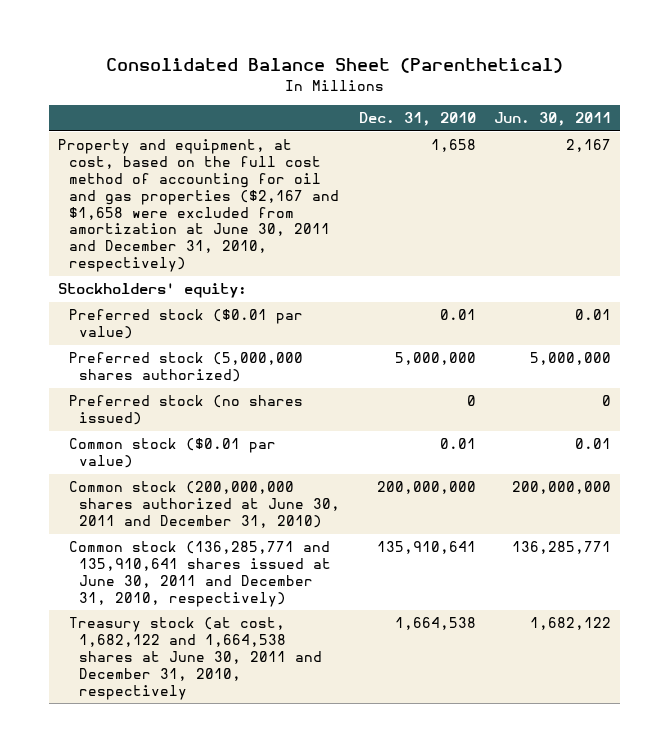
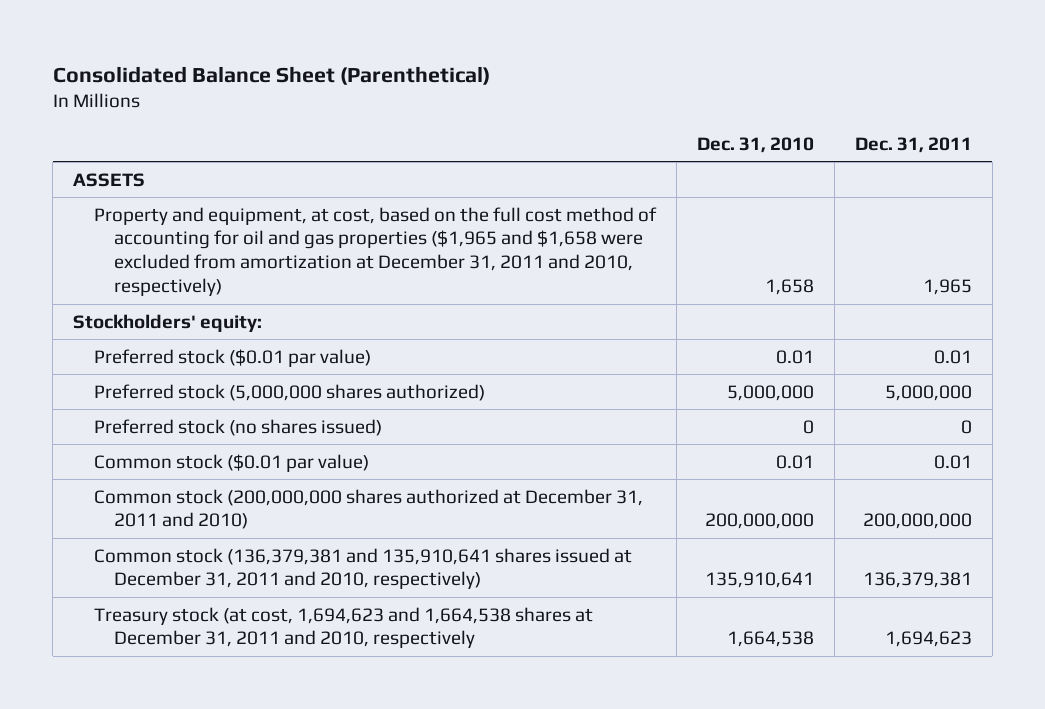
[493,112,611,127] Jun. 30, 2011 -> none
none -> [854,136,972,153] Dec. 31, 2011
none -> [73,172,146,187] ASSETS
[58,139,339,272] Property and equipment, at cost, based on the full cost method of accounting for oil and gas properties ($2,167 and $1,658 were excluded from amortization at June 30, 2011 and December 31, 2010, respectively) -> [93,206,657,297] Property and equipment, at cost, based on the full cost method of accounting for oil and gas properties ($1,965 and $1,658 were excluded from amortization at December 31, 2011 and 2010, respectively)
[68,481,341,528] Common stock (200,000,000 shares authorized at June 30, 2011 and December 31, 2010) -> [93,488,643,530] Common stock (200,000,000 shares authorized at December 31, 2011 and 2010)
[68,541,332,607] Common stock (136,285,771 and 135,910,641 shares issued at June 30, 2011 and December 31, 2010, respectively) -> [93,547,632,590] Common stock (136,379,381 and 135,910,641 shares issued at December 31, 2011 and 2010, respectively)
[68,617,323,700] Treasury stock (at cost, 1,682,122 and 1,664,538 shares at June 30, 2011 and December 31, 2010, respectively -> [93,606,593,649] Treasury stock (at cost, 1,694,623 and 1,664,538 shares at December 31, 2011 and 2010, respectively

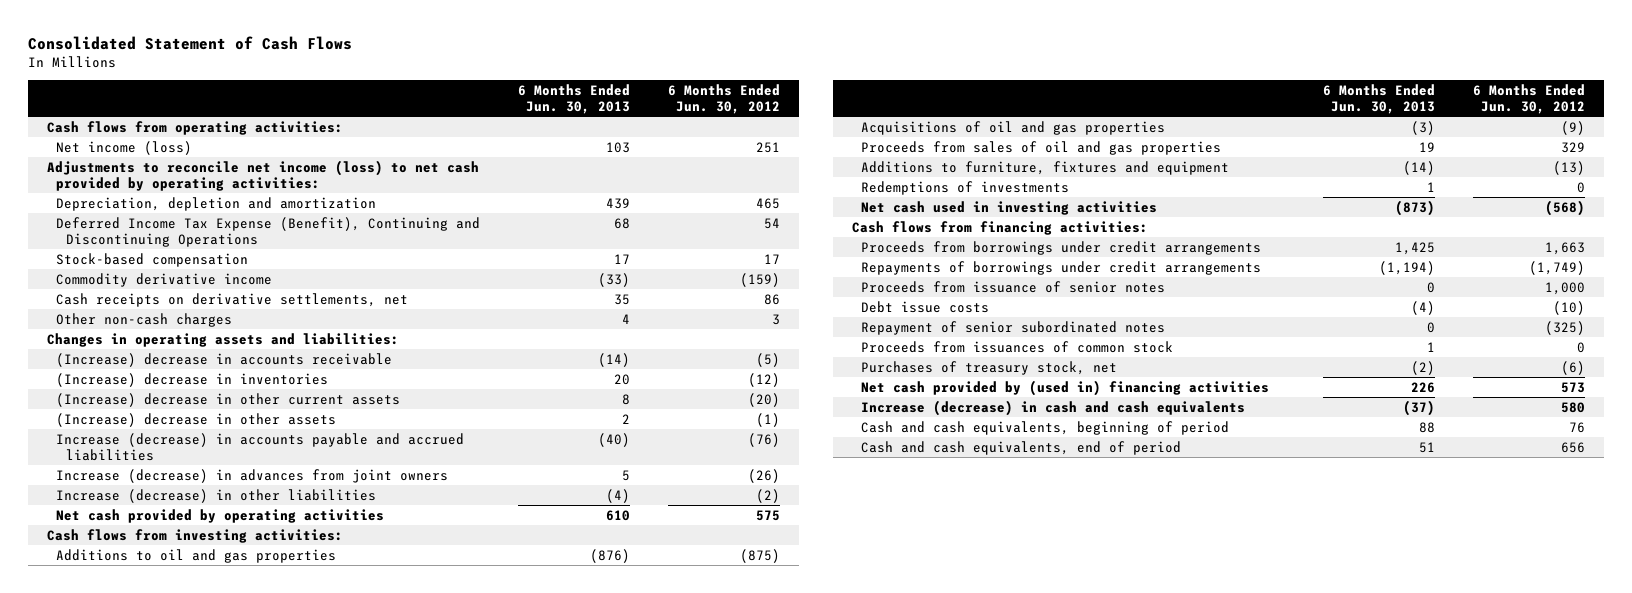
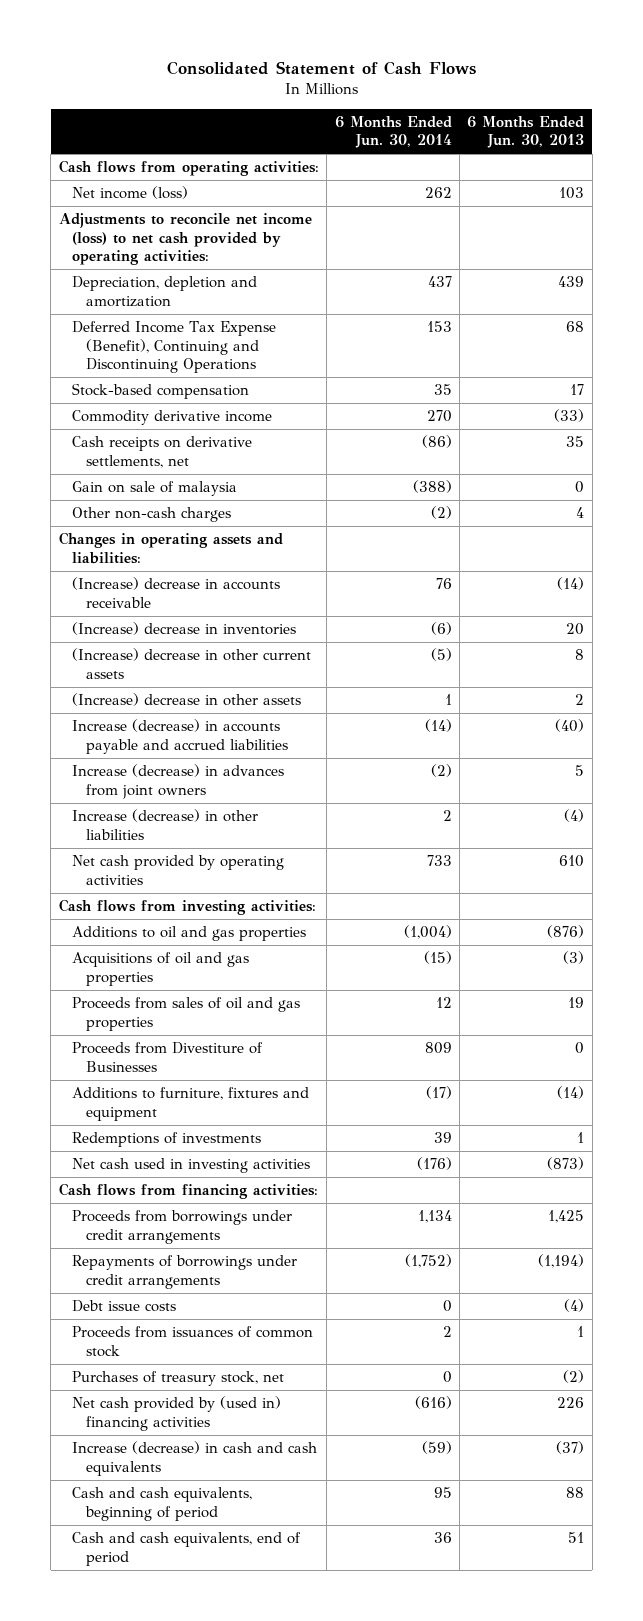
[668,83,781,115] 6 Months Ended Jun. 30, 2012 -> none
none -> [334,115,452,149] 6 Months Ended Jun. 30, 2014
none -> [72,481,238,497] Gain on sale of malaysia
none -> [72,1042,264,1072] Proceeds from Divestiture of Businesses
[861,280,1166,293] Proceeds from issuance of senior notes -> none
[861,320,1166,335] Repayment of senior subordinated notes -> none

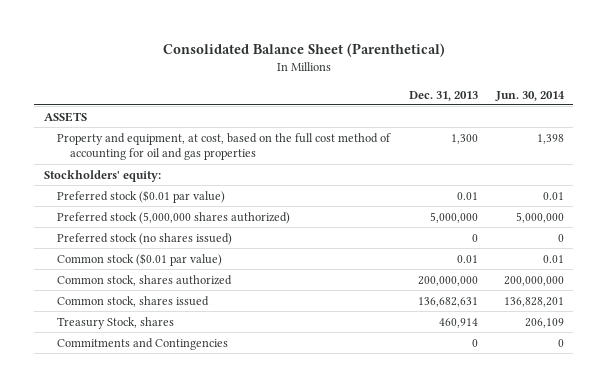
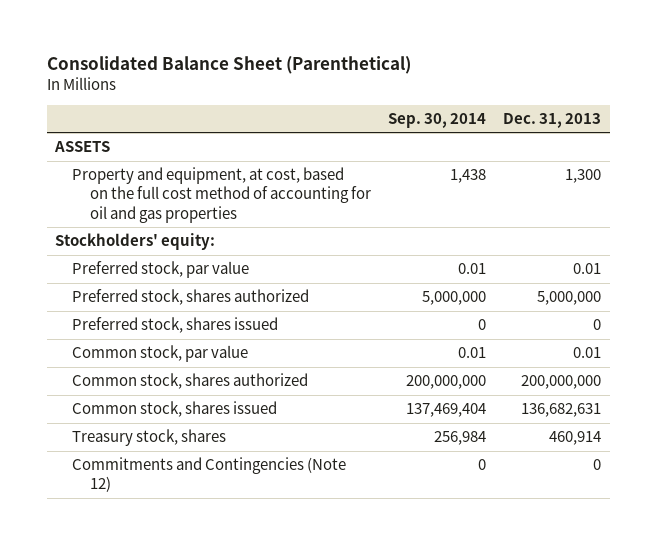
[495,90,566,101] Jun. 30, 2014 -> none
none -> [387,113,486,129] Sep. 30, 2014
[57,189,226,203] Preferred stock ($0.01 par value) -> [72,261,250,279] Preferred stock, par value
[57,211,291,224] Preferred stock (5,000,000 shares authorized) -> [72,289,310,306] Preferred stock, shares authorized
[57,232,233,245] Preferred stock (no shares issued) -> [72,317,279,334] Preferred stock, shares issued
[57,252,223,266] Common stock ($0.01 par value) -> [72,345,249,363] Common stock, par value
[57,316,175,329] Treasury Stock, shares -> [72,429,227,447] Treasury stock, shares
[57,337,229,350] Commitments and Contingencies -> [72,457,347,493] Commitments and Contingencies (Note 12)

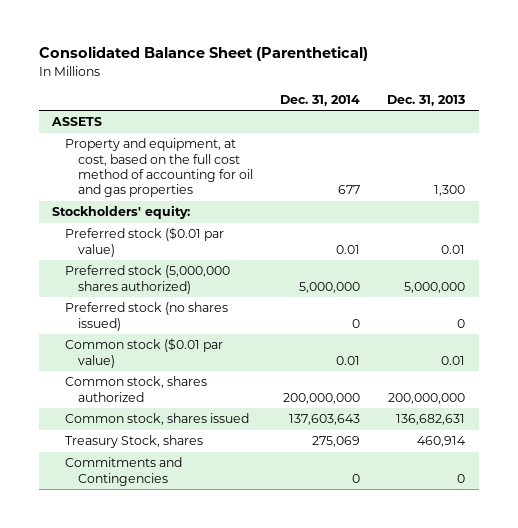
[387,113,486,129] Sep. 30, 2014 -> none
none -> [280,94,361,106] Dec. 31, 2014
[72,261,250,279] Preferred stock, par value -> [65,227,225,257] Preferred stock ($0.01 par value)
[72,289,310,306] Preferred stock, shares authorized -> [65,265,231,294] Preferred stock (5,000,000 shares authorized)
[72,317,279,334] Preferred stock, shares issued -> [65,302,229,331] Preferred stock (no shares issued)
[72,345,249,363] Common stock, par value -> [65,338,224,368] Common stock ($0.01 par value)
[72,429,227,447] Treasury stock, shares -> [65,435,204,449] Treasury Stock, shares
[72,457,347,493] Commitments and Contingencies (Note 12) -> [65,457,183,486] Commitments and Contingencies

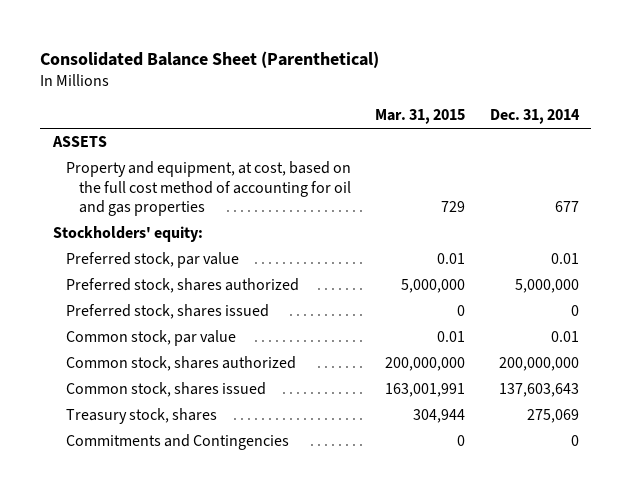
[387,94,466,106] Dec. 31, 2013 -> none
none -> [375,109,466,125] Mar. 31, 2015
[65,227,225,257] Preferred stock ($0.01 par value) -> [65,252,239,269] Preferred stock, par value
[65,265,231,294] Preferred stock (5,000,000 shares authorized) -> [65,278,299,294] Preferred stock, shares authorized
[65,302,229,331] Preferred stock (no shares issued) -> [65,304,269,320] Preferred stock, shares issued
[65,338,224,368] Common stock ($0.01 par value) -> [65,330,236,347] Common stock, par value
[65,435,204,449] Treasury Stock, shares -> [65,408,217,425] Treasury stock, shares

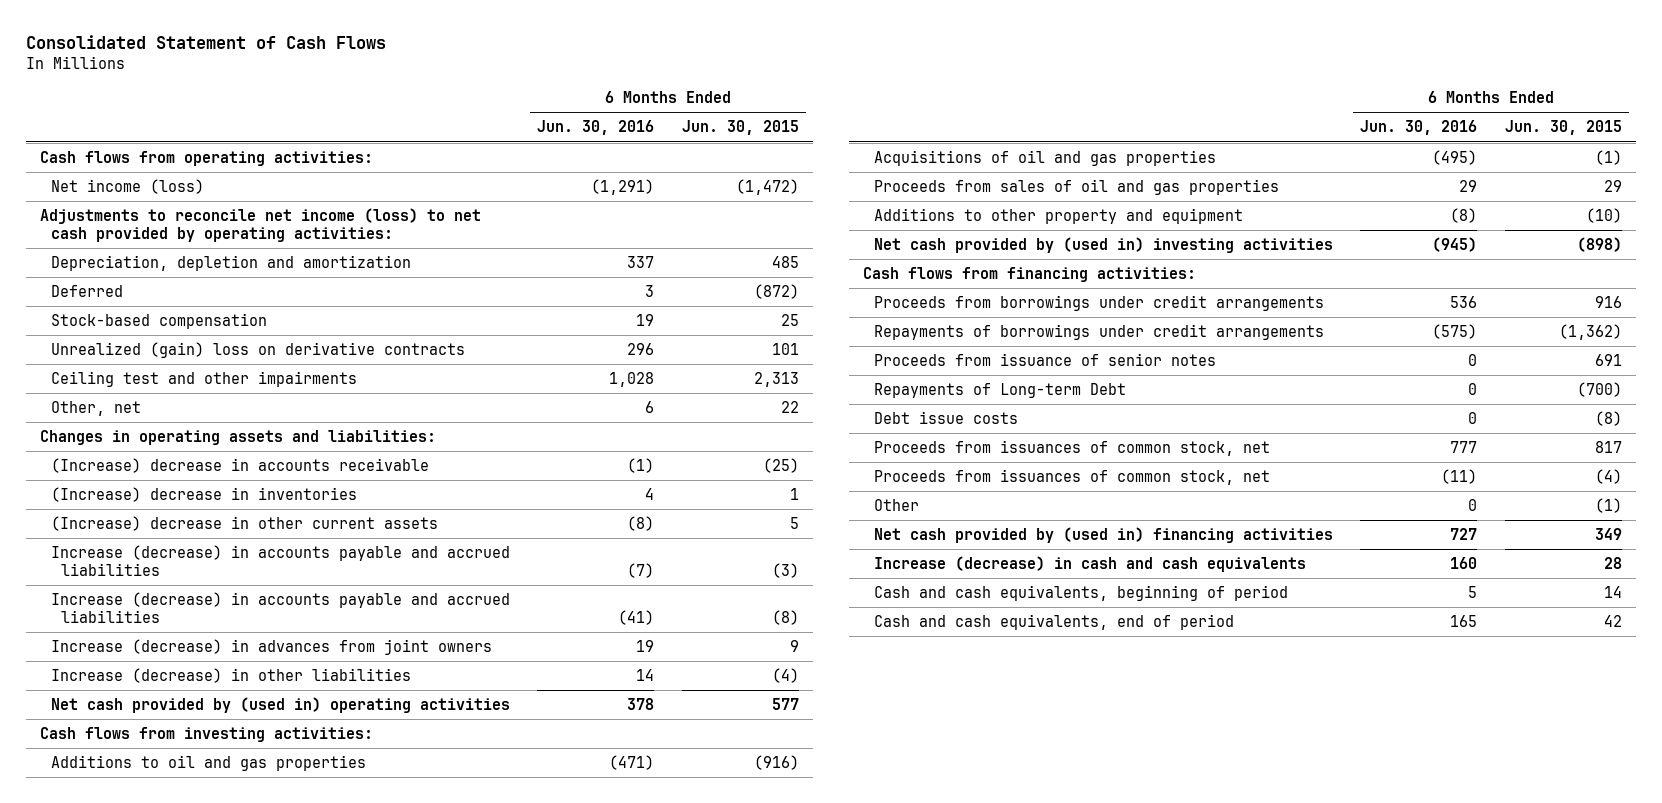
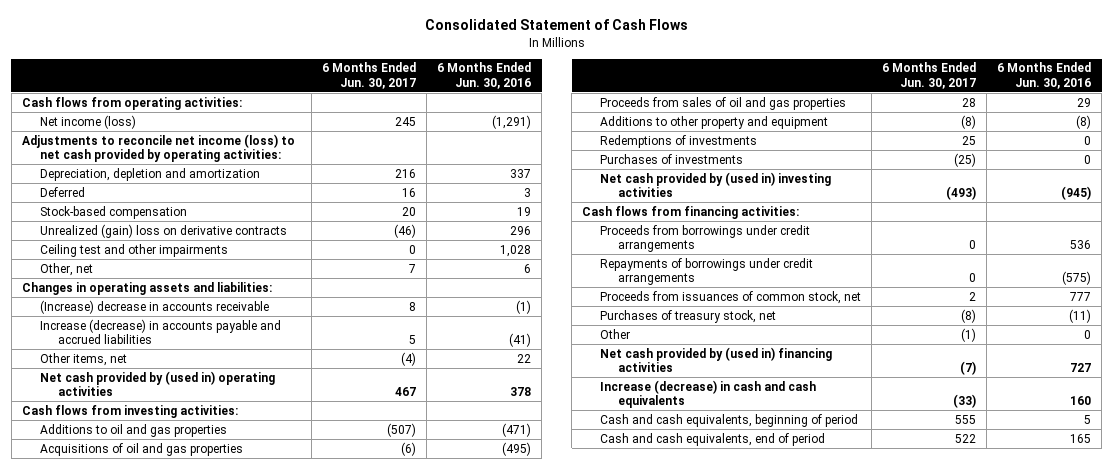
[681,120,799,136] Jun. 30, 2015 -> none
none -> [321,62,416,89] 6 Months Ended Jun. 30, 2017
[50,486,357,502] (Increase) decrease in inventories -> none
[50,515,438,531] (Increase) decrease in other current assets -> none
[50,544,510,577] Increase (decrease) in accounts payable and accrued liabilities -> none
[50,638,492,655] Increase (decrease) in advances from joint owners -> none
[50,667,411,683] Increase (decrease) in other liabilities -> none
none -> [39,352,127,366] Other items, net
none -> [600,134,758,148] Redemptions of investments
none -> [600,153,744,164] Purchases of investments
[873,352,1216,366] Proceeds from issuance of senior notes -> none
[873,382,1126,398] Repayments of Long-term Debt -> none
[873,410,1018,424] Debt issue costs -> none
[873,468,1270,485] Proceeds from issuances of common stock, net -> [600,309,777,323] Purchases of treasury stock, net

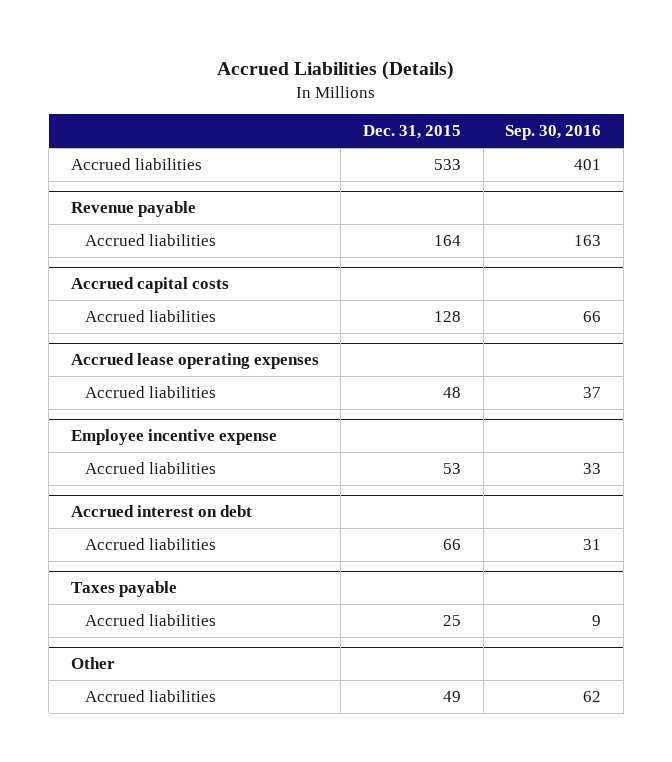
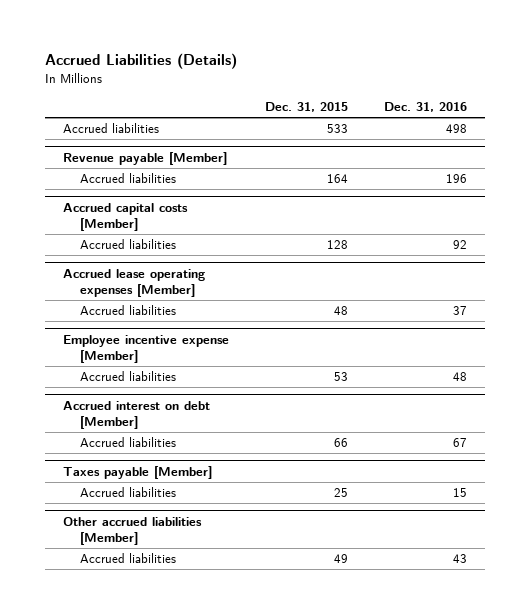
[505,125,602,141] Sep. 30, 2016 -> none
none -> [383,102,467,113] Dec. 31, 2016
[70,201,196,218] Revenue payable -> [63,152,228,166] Revenue payable [Member]
[70,277,229,294] Accrued capital costs -> [63,203,189,231] Accrued capital costs [Member]
[70,353,319,370] Accrued lease operating expenses -> [63,269,206,297] Accrued lease operating expenses [Member]
[70,429,277,446] Employee incentive expense -> [63,335,230,363] Employee incentive expense [Member]
[70,505,252,518] Accrued interest on debt -> [63,401,211,429] Accrued interest on debt [Member]
[70,581,177,598] Taxes payable -> [63,466,213,480] Taxes payable [Member]
[70,657,115,670] Other -> [63,517,203,545] Other accrued liabilities [Member]

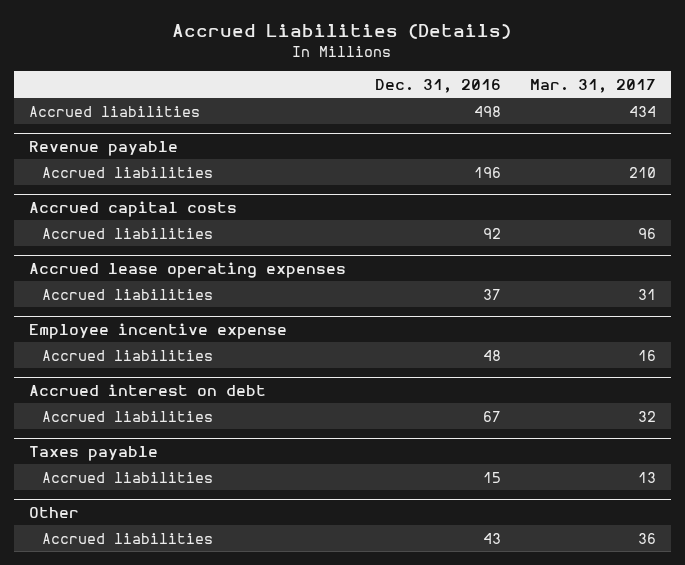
[264,102,348,113] Dec. 31, 2015 -> none
none -> [530,78,657,93] Mar. 31, 2017
[63,152,228,166] Revenue payable [Member] -> [28,140,178,156] Revenue payable
[63,203,189,231] Accrued capital costs [Member] -> [28,200,237,217] Accrued capital costs
[63,269,206,297] Accrued lease operating expenses [Member] -> [28,261,346,278] Accrued lease operating expenses
[63,335,230,363] Employee incentive expense [Member] -> [28,322,287,339] Employee incentive expense
[63,401,211,429] Accrued interest on debt [Member] -> [28,383,266,396] Accrued interest on debt
[63,466,213,480] Taxes payable [Member] -> [28,445,158,461] Taxes payable
[63,517,203,545] Other accrued liabilities [Member] -> [28,506,79,518] Other

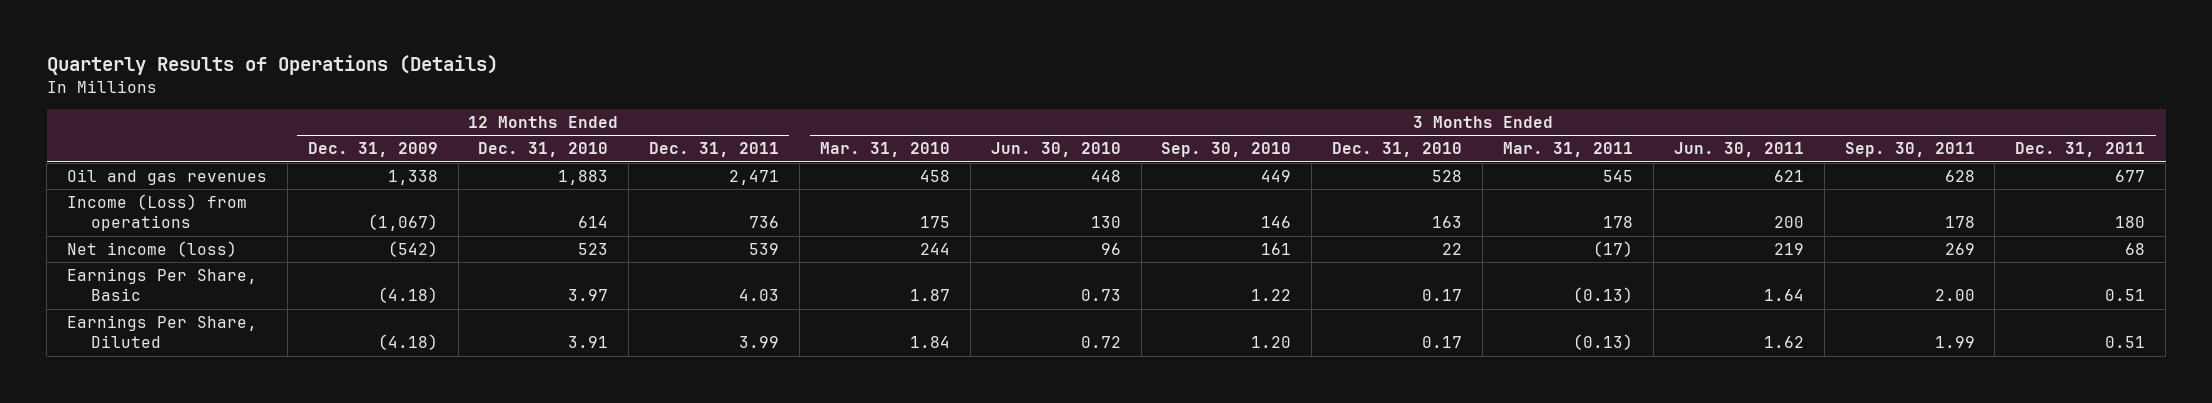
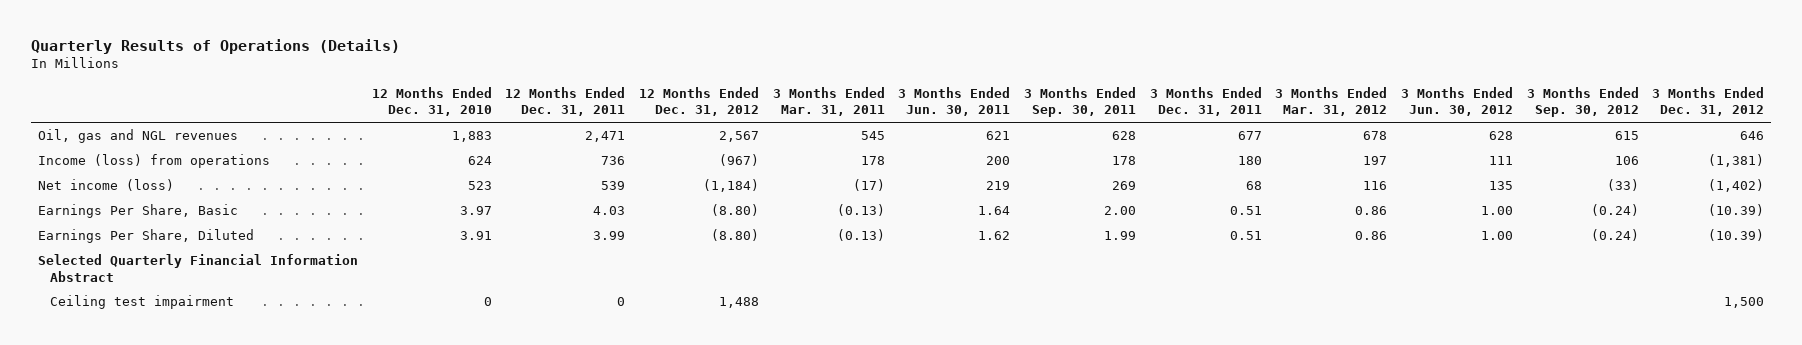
[307,142,438,158] Dec. 31, 2009 -> none
[819,142,950,158] Mar. 31, 2010 -> none
[990,142,1121,158] Jun. 30, 2010 -> none
[1161,142,1292,158] Sep. 30, 2010 -> none
[1332,142,1463,158] Dec. 31, 2010 -> none
none -> [638,86,759,117] 12 Months Ended Dec. 31, 2012
none -> [1275,86,1388,117] 3 Months Ended Mar. 31, 2012
none -> [1400,86,1513,117] 3 Months Ended Jun. 30, 2012
none -> [1526,86,1639,118] 3 Months Ended Sep. 30, 2012
none -> [1652,86,1765,117] 3 Months Ended Dec. 31, 2012
[66,169,267,186] Oil and gas revenues -> [38,129,239,144] Oil, gas and NGL revenues
[66,194,247,232] Income (Loss) from operations -> [38,154,271,169] Income (loss) from operations
[578,216,609,229] 614 -> [467,156,492,166] 624
none -> [38,254,359,282] Selected Quarterly Financial Information Abstract
none -> [49,295,234,310] Ceiling test impairment

